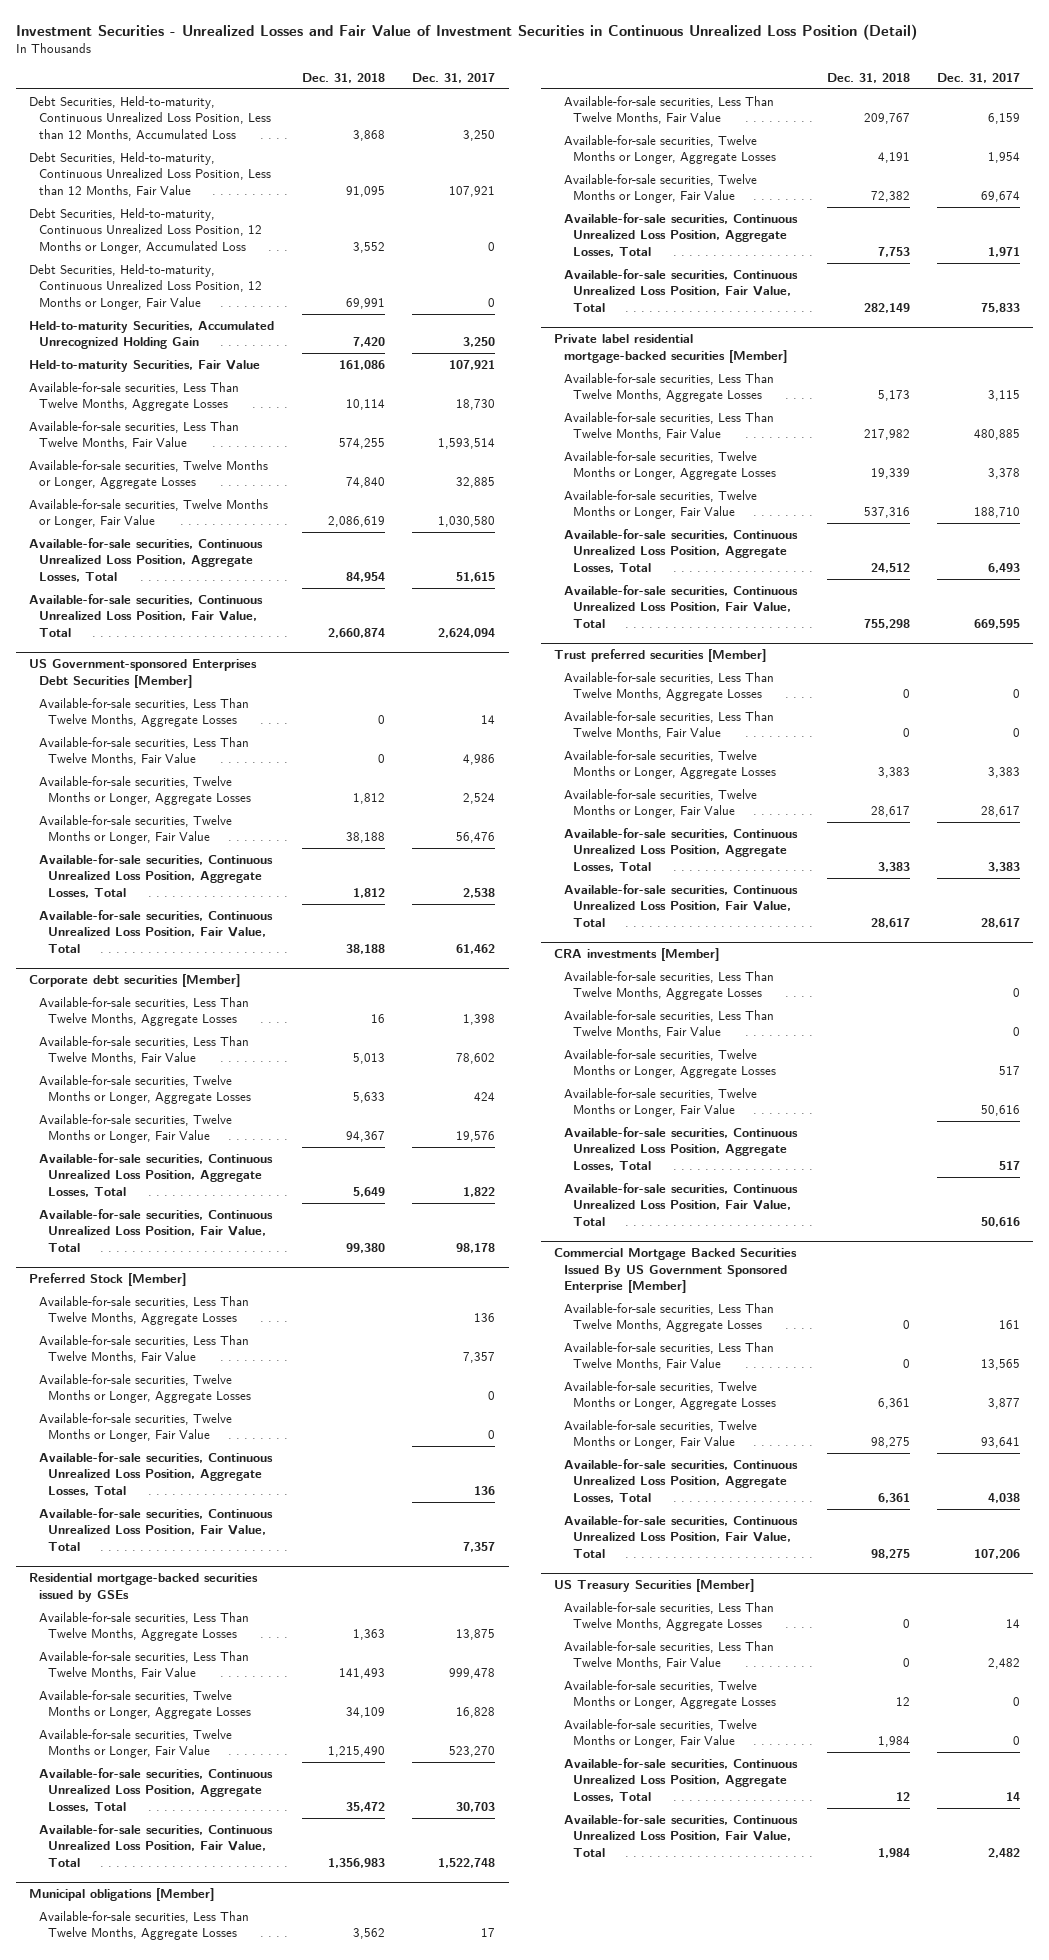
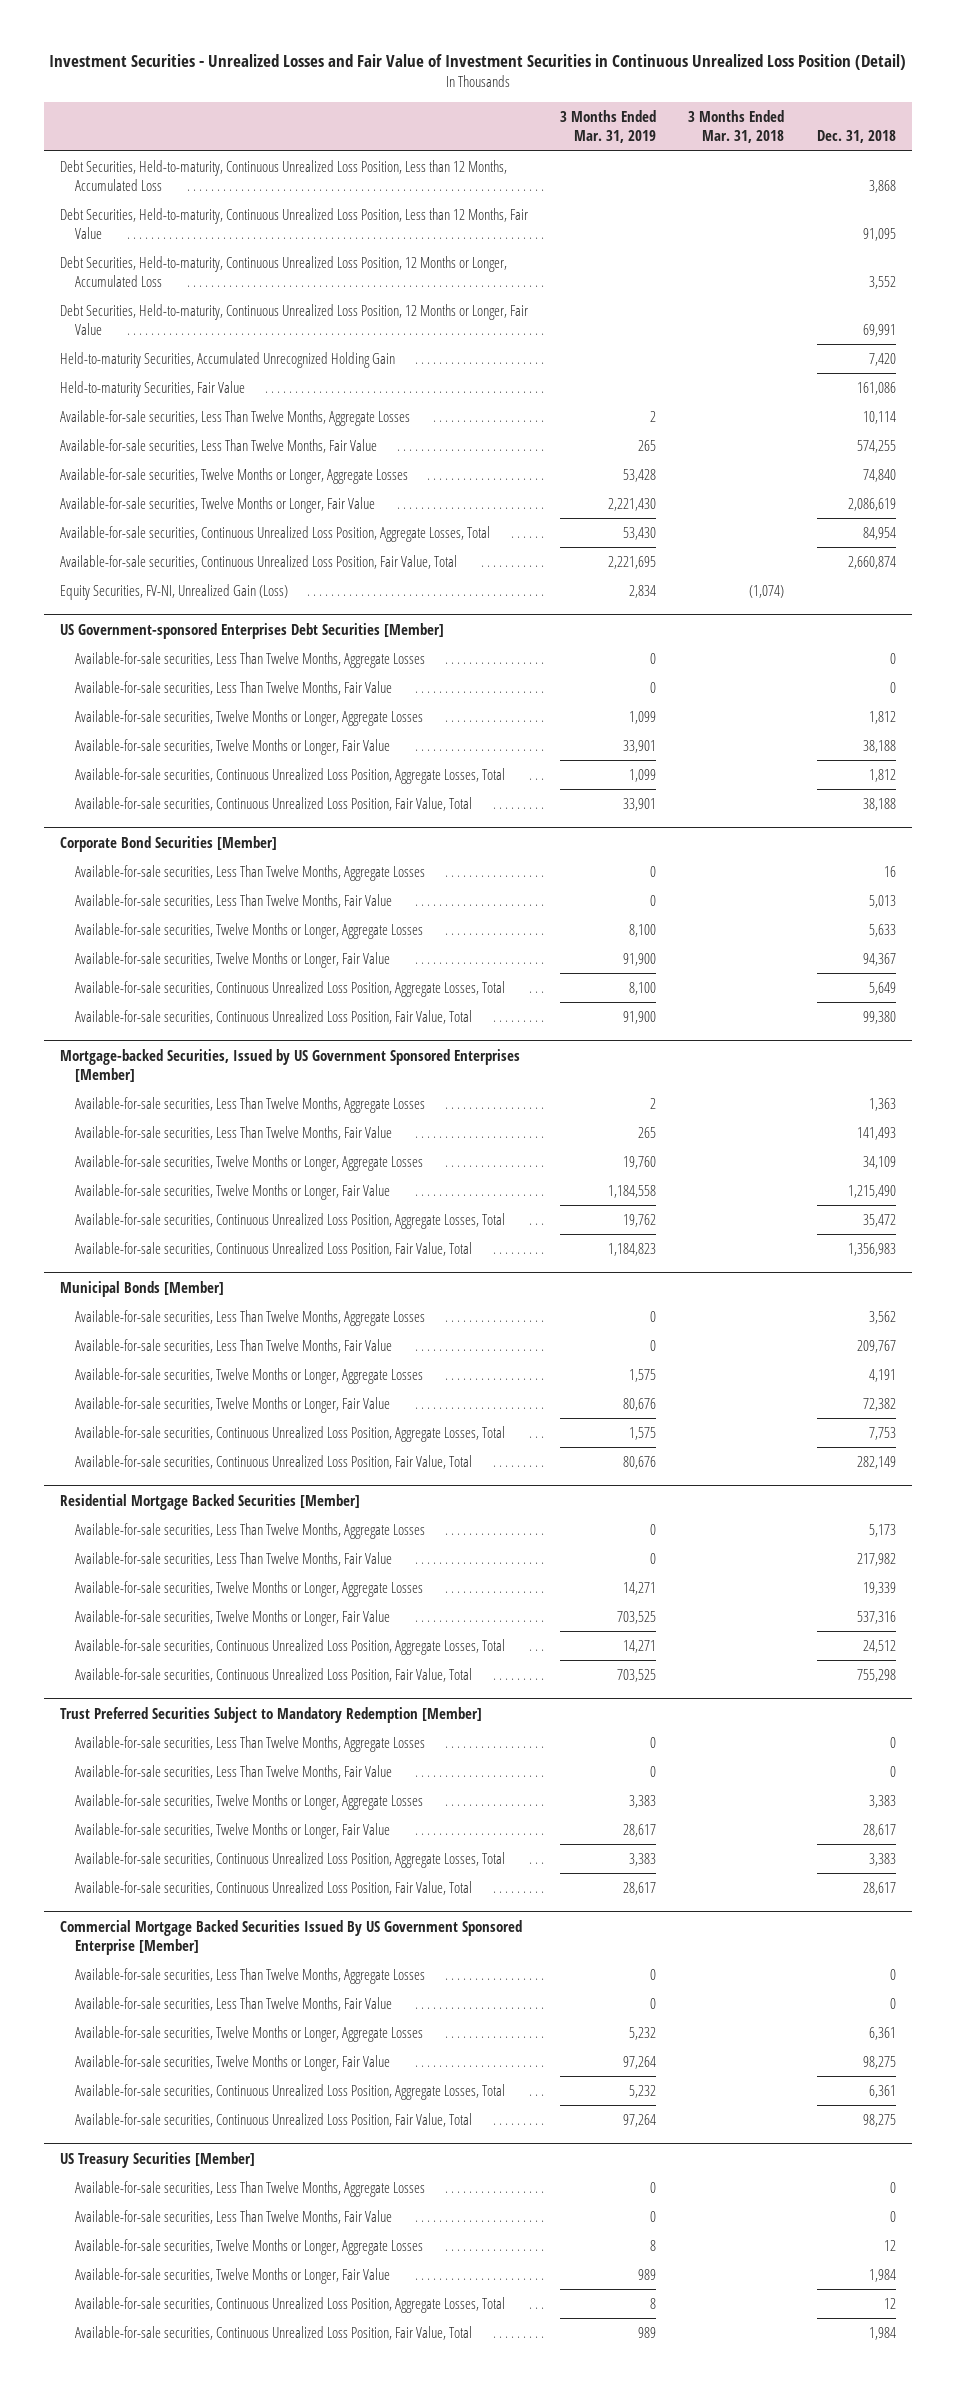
[411,72,495,83] Dec. 31, 2017 -> none
none -> [560,109,657,144] 3 Months Ended Mar. 31, 2019
none -> [688,109,785,144] 3 Months Ended Mar. 31, 2018
none -> [59,583,288,600] Equity Securities, FV-NI, Unrealized Gain (Loss)
[29,974,241,988] Corporate debt securities [Member] -> [59,835,277,852] Corporate Bond Securities [Member]
[29,1273,187,1287] Preferred Stock [Member] -> none
[38,1295,249,1326] Available-for-sale securities, Less Than Twelve Months, Aggregate Losses -> none
[38,1334,249,1364] Available-for-sale securities, Less Than Twelve Months, Fair Value -> none
[38,1373,252,1404] Available-for-sale securities, Twelve Months or Longer, Aggregate Losses -> none
[38,1412,232,1443] Available-for-sale securities, Twelve Months or Longer, Fair Value -> none
[38,1451,273,1497] Available-for-sale securities, Continuous Unrealized Loss Position, Aggregate Losses, Total -> none
[38,1507,273,1552] Available-for-sale securities, Continuous Unrealized Loss Position, Fair Value, Total -> none
[29,1573,259,1602] Residential mortgage-backed securities issued by GSEs -> [59,1048,520,1082] Mortgage-backed Securities, Issued by US Government Sponsored Enterprises [Member]
[29,1888,215,1902] Municipal obligations [Member] -> [59,1280,224,1297] Municipal Bonds [Member]
[554,334,787,363] Private label residential mortgage-backed securities [Member] -> [59,1493,360,1510] Residential Mortgage Backed Securities [Member]
[554,649,767,663] Trust preferred securities [Member] -> [59,1706,482,1723] Trust Preferred Securities Subject to Mandatory Redemption [Member]
[554,948,720,962] CRA investments [Member] -> none
[563,970,774,1001] Available-for-sale securities, Less Than Twelve Months, Aggregate Losses -> none
[563,1009,774,1039] Available-for-sale securities, Less Than Twelve Months, Fair Value -> none
[563,1048,777,1079] Available-for-sale securities, Twelve Months or Longer, Aggregate Losses -> none
[563,1087,757,1118] Available-for-sale securities, Twelve Months or Longer, Fair Value -> none
[563,1126,798,1172] Available-for-sale securities, Continuous Unrealized Loss Position, Aggregate Losses, Total -> none
[563,1182,798,1227] Available-for-sale securities, Continuous Unrealized Loss Position, Fair Value, Total -> none

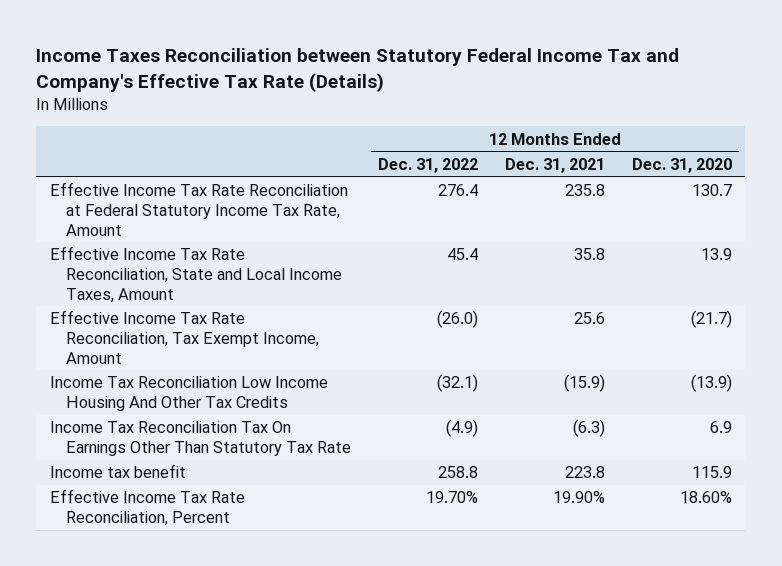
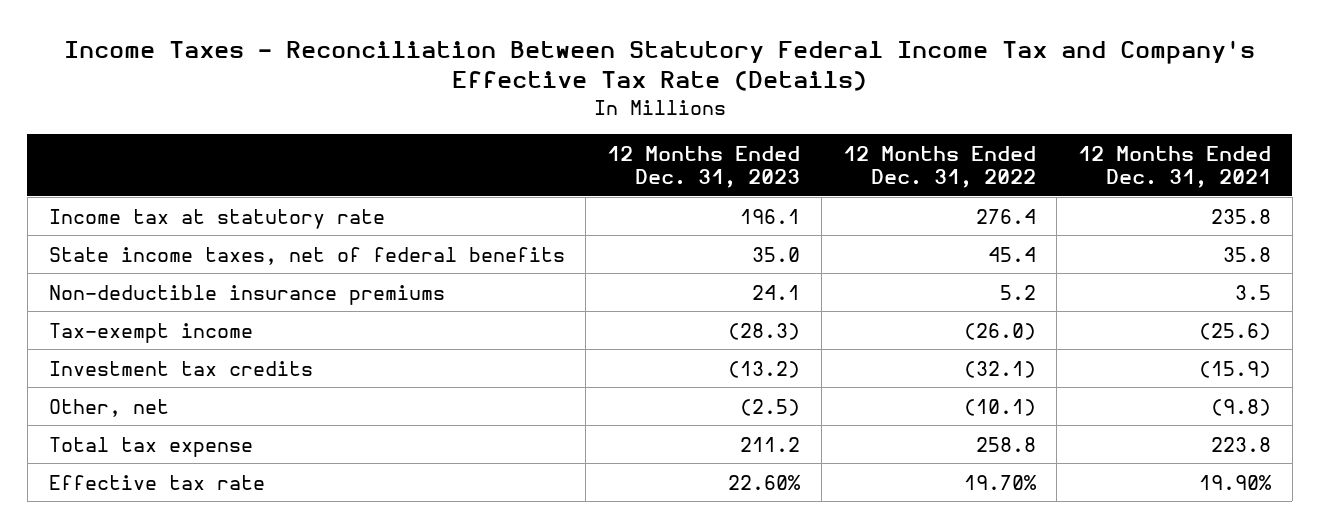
[36,47,680,92] Income Taxes Reconciliation between Statutory Federal Income Tax and Company's Effective Tax Rate (Details) -> [63,39,1255,92] Income Taxes - Reconciliation Between Statutory Federal Income Tax and Company's Effective Tax Rate (Details)
[631,158,732,174] Dec. 31, 2020 -> none
none -> [607,145,801,189] 12 Months Ended Dec. 31, 2023
[49,421,352,457] Income Tax Reconciliation Tax On Earnings Other Than Statutory Tax Rate -> none
[49,182,348,236] Effective Income Tax Rate Reconciliation at Federal Statutory Income Tax Rate, Amount -> [48,208,385,229] Income tax at statutory rate
[49,246,343,303] Effective Income Tax Rate Reconciliation, State and Local Income Taxes, Amount -> [48,246,565,265] State income taxes, net of federal benefits
none -> [48,284,445,305] Non-deductible insurance premiums
[49,310,320,364] Effective Income Tax Rate Reconciliation, Tax Exempt Income, Amount -> [48,322,253,343] Tax-exempt income
[573,312,605,325] 25.6 -> [1199,322,1272,340] (25.6)
[49,376,328,412] Income Tax Reconciliation Low Income Housing And Other Tax Credits -> [48,360,313,376] Investment tax credits
none -> [48,398,169,417] Other, net
[49,464,186,479] Income tax benefit -> [48,436,253,457] Total tax expense
[49,489,245,527] Effective Income Tax Rate Reconciliation, Percent -> [48,474,265,490] Effective tax rate

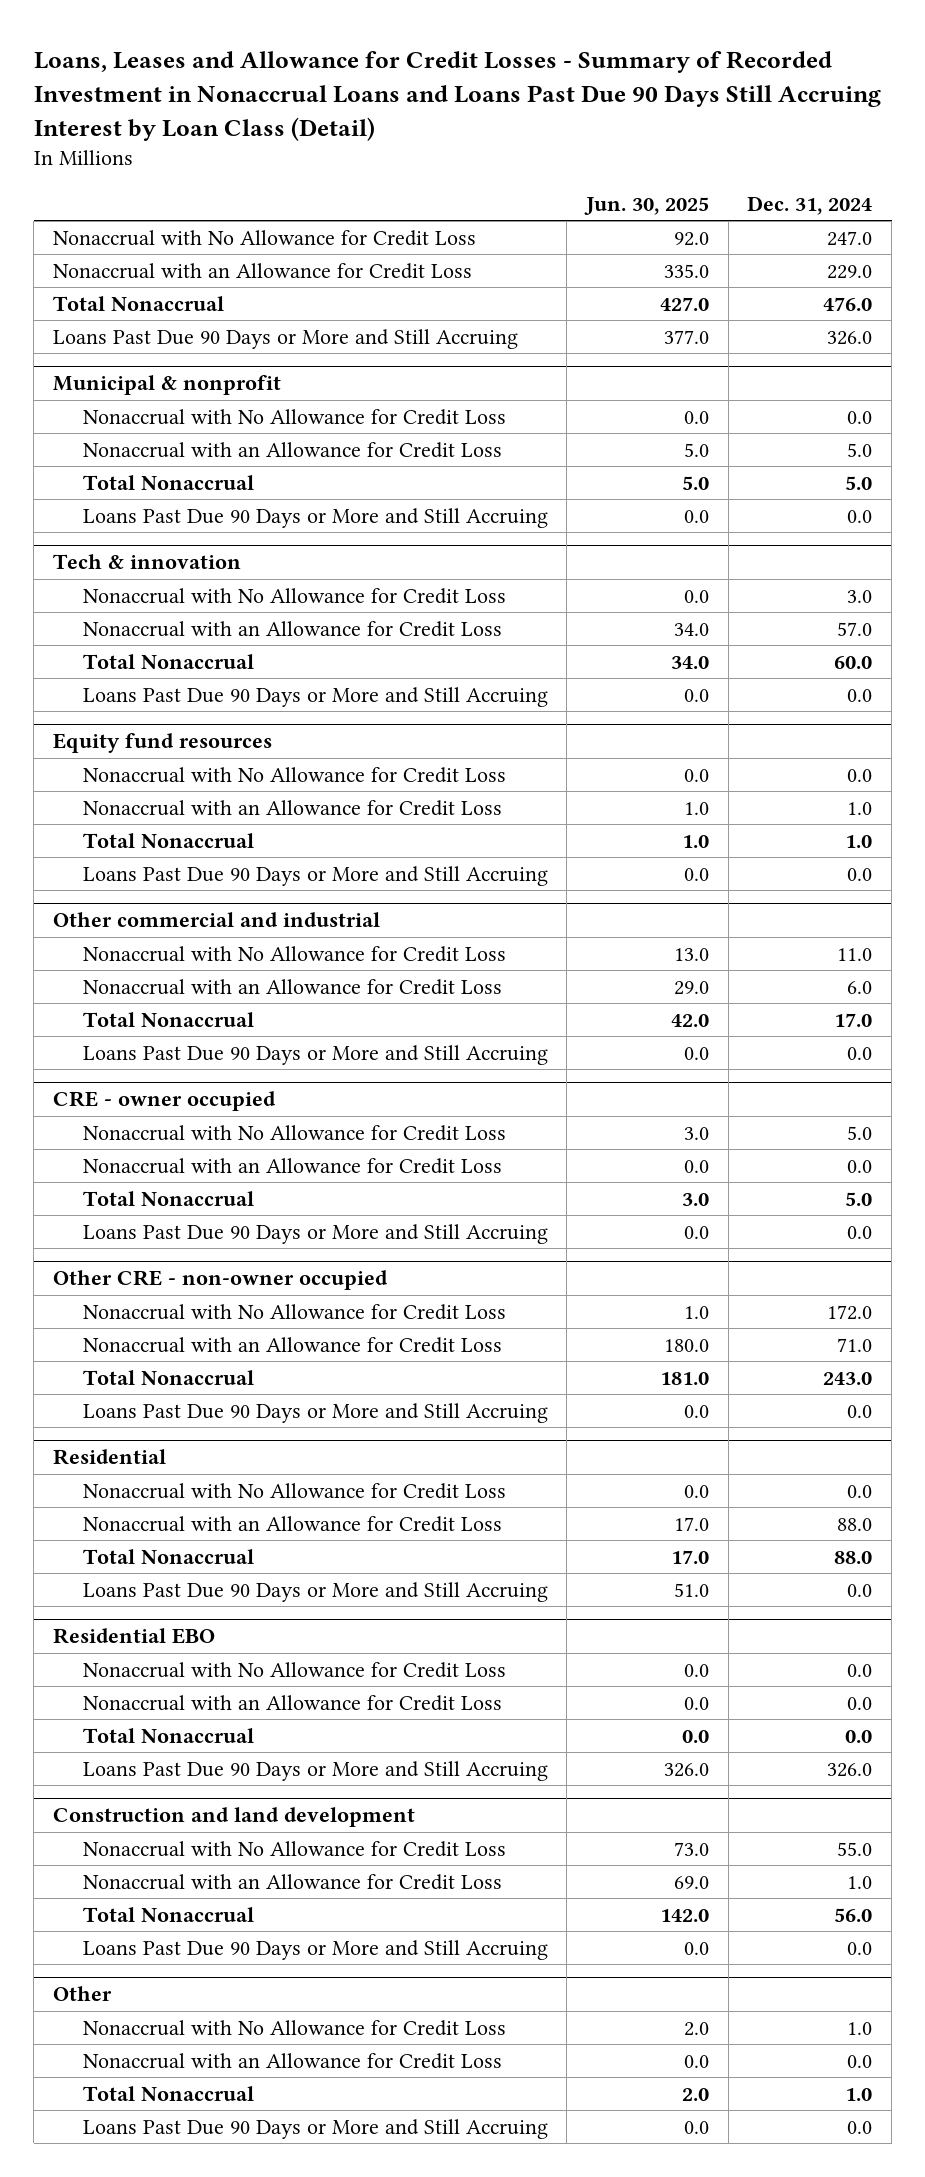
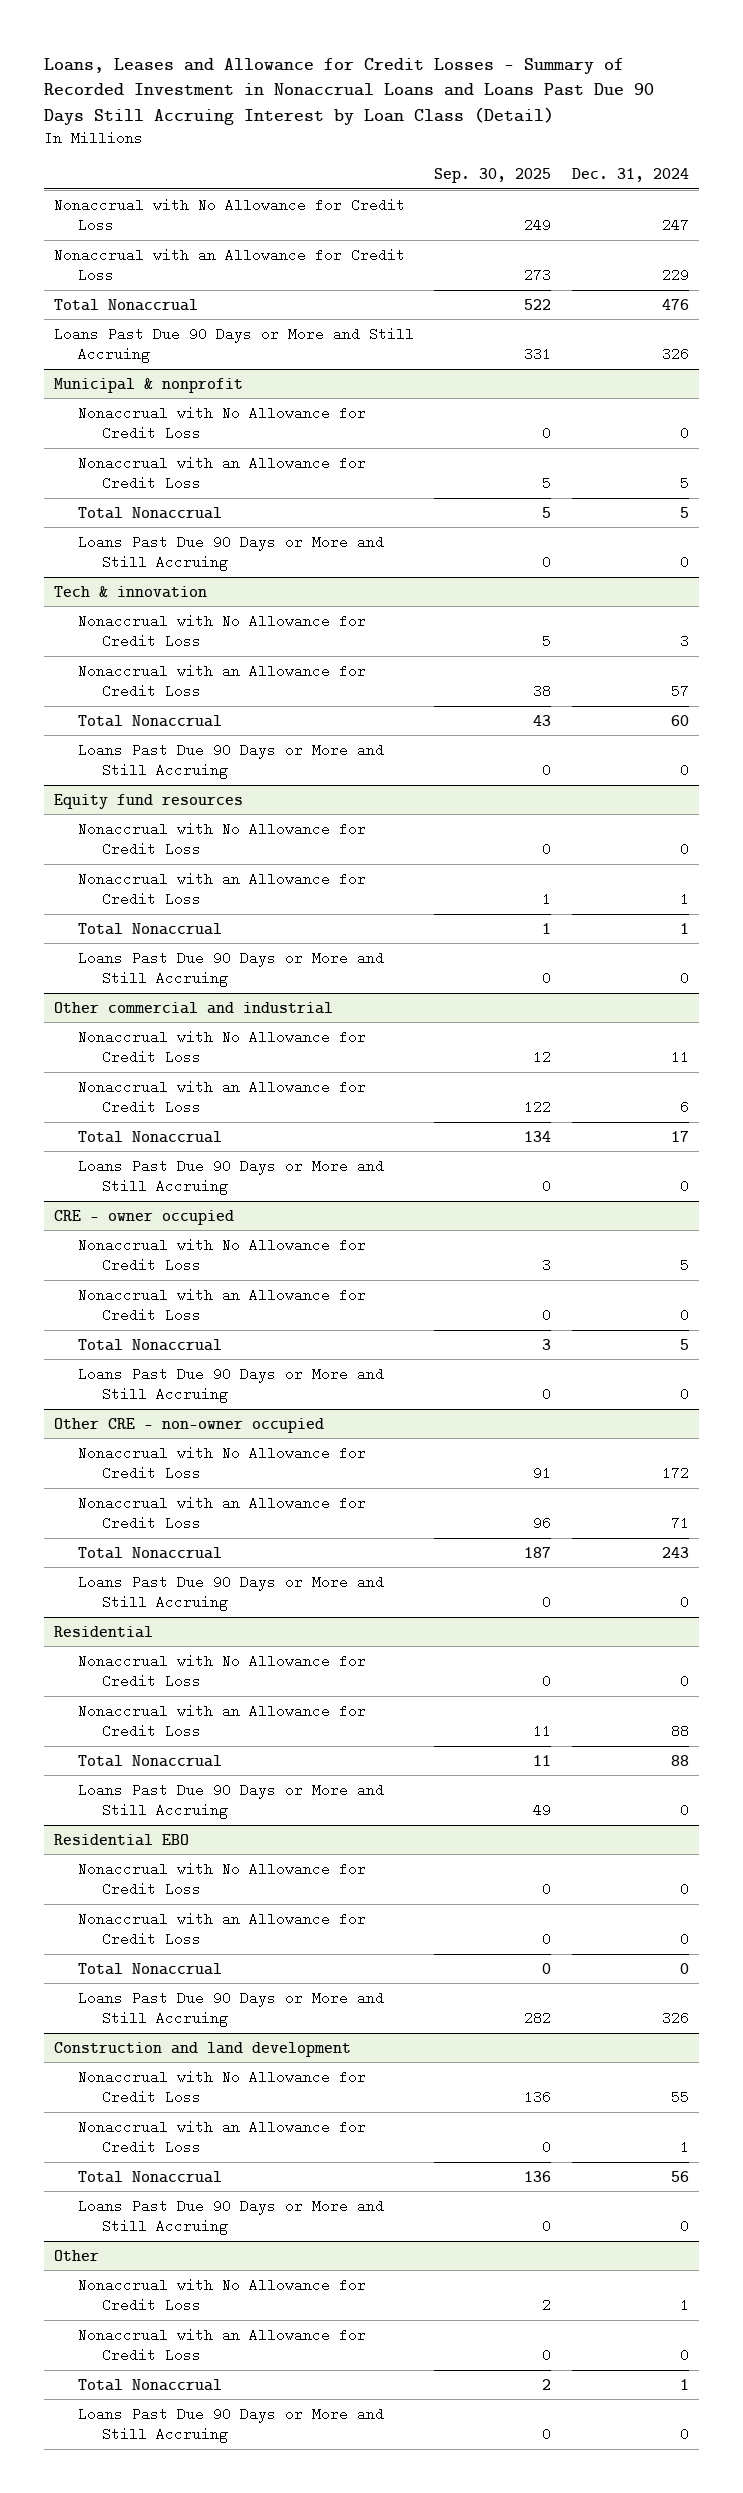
[584,196,710,215] Jun. 30, 2025 -> none
none -> [434,168,552,184] Sep. 30, 2025
[827,230,873,246] 247.0 -> [661,218,689,233] 247
[827,264,873,279] 229.0 -> [661,268,689,283] 229
[823,296,873,311] 476.0 -> [661,298,689,310] 476
[827,330,873,345] 326.0 -> [661,347,689,362] 326
[847,410,873,424] 0.0 -> [679,426,689,441] 0
[847,442,873,457] 5.0 -> [679,476,689,491] 5
[845,475,873,490] 5.0 -> [679,506,689,518] 5
[847,509,873,523] 0.0 -> [679,555,689,570] 0
[847,589,873,603] 3.0 -> [679,634,689,649] 3
[837,621,873,636] 57.0 -> [670,684,689,699] 57
[834,655,873,669] 60.0 -> [670,714,689,726] 60
[847,688,873,702] 0.0 -> [679,763,689,778] 0
[847,768,873,782] 0.0 -> [679,842,689,857] 0
[847,801,873,815] 1.0 -> [679,892,689,907] 1
[845,834,873,848] 1.0 -> [679,922,689,934] 1
[847,867,873,881] 0.0 -> [679,971,689,986] 0
[837,947,873,961] 11.0 -> [670,1050,689,1065] 11
[847,980,873,994] 6.0 -> [679,1100,689,1115] 6
[834,1012,873,1027] 17.0 -> [670,1130,689,1142] 17
[847,1046,873,1060] 0.0 -> [679,1179,689,1194] 0
[847,1125,873,1140] 5.0 -> [679,1258,689,1273] 5
[847,1159,873,1173] 0.0 -> [679,1308,689,1323] 0
[845,1191,873,1206] 5.0 -> [679,1338,689,1350] 5
[847,1225,873,1239] 0.0 -> [679,1387,689,1402] 0
[827,1304,873,1320] 172.0 -> [661,1466,689,1481] 172
[837,1337,873,1352] 71.0 -> [670,1516,689,1531] 71
[823,1371,873,1385] 243.0 -> [661,1546,689,1558] 243
[847,1404,873,1418] 0.0 -> [679,1595,689,1610] 0
[847,1484,873,1498] 0.0 -> [679,1674,689,1689] 0
[837,1517,873,1531] 88.0 -> [670,1724,689,1739] 88
[834,1550,873,1564] 88.0 -> [670,1754,689,1766] 88
[847,1583,873,1597] 0.0 -> [679,1803,689,1818] 0
[847,1663,873,1677] 0.0 -> [679,1882,689,1897] 0
[847,1696,873,1710] 0.0 -> [679,1932,689,1947] 0
[845,1729,873,1743] 0.0 -> [679,1962,689,1974] 0
[827,1762,873,1777] 326.0 -> [661,2011,689,2026] 326
[837,1841,873,1856] 55.0 -> [670,2090,689,2105] 55
[847,1875,873,1889] 1.0 -> [679,2140,689,2155] 1
[834,1907,873,1922] 56.0 -> [670,2170,689,2182] 56
[847,1941,873,1955] 0.0 -> [679,2219,689,2234] 0
[847,2021,873,2035] 1.0 -> [679,2298,689,2313] 1
[847,2054,873,2068] 0.0 -> [679,2348,689,2363] 0
[845,2087,873,2101] 1.0 -> [679,2378,689,2390] 1
[847,2120,873,2134] 0.0 -> [679,2427,689,2442] 0

